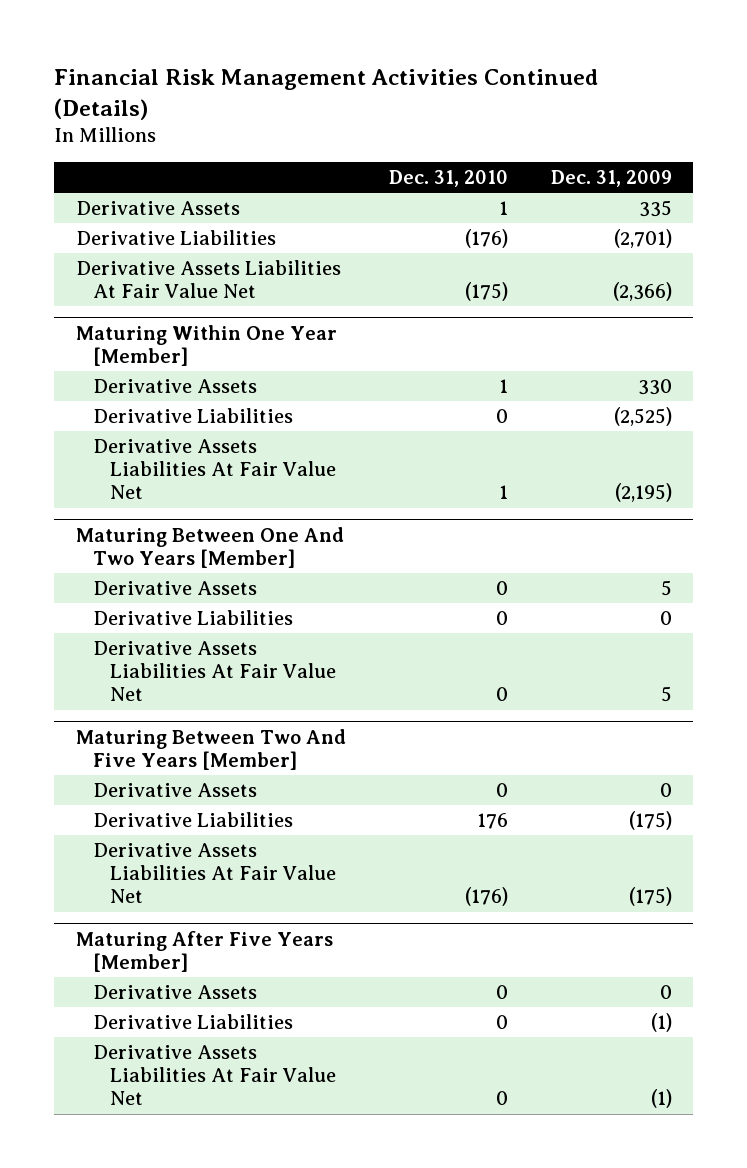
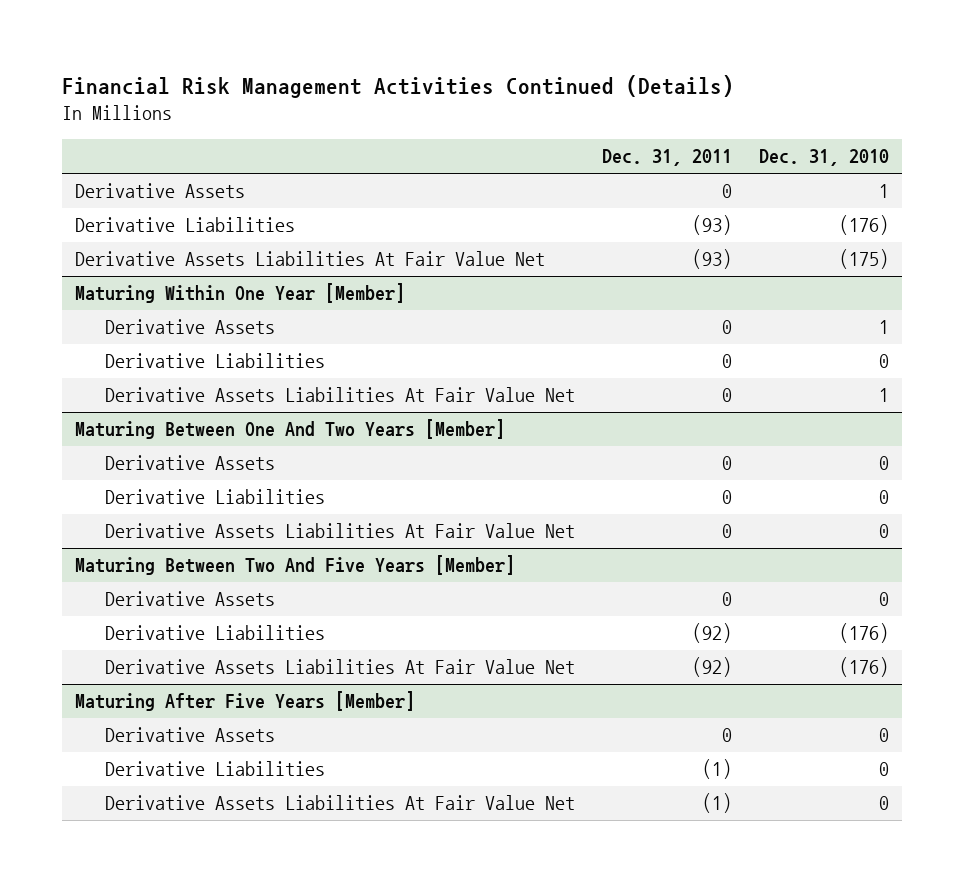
[550,170,672,188] Dec. 31, 2009 -> none
none -> [601,149,732,167] Dec. 31, 2011
[476,812,508,829] 176 -> [838,623,889,644] (176)

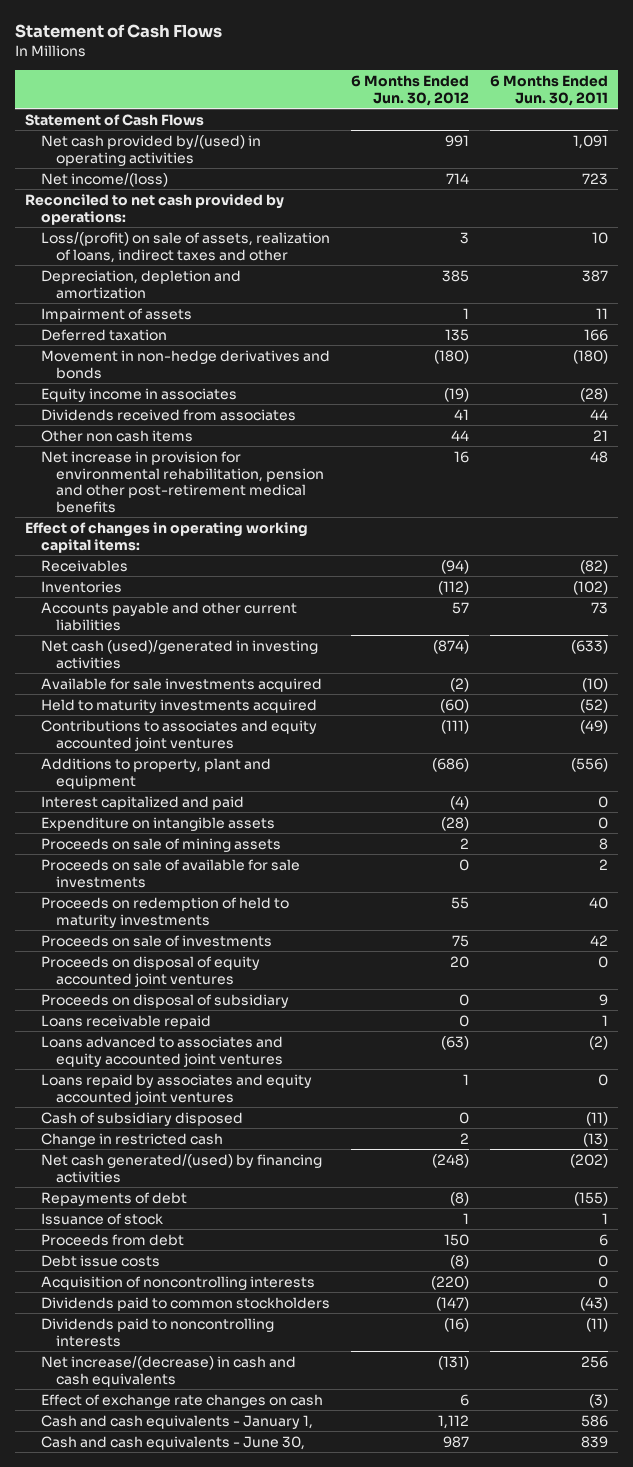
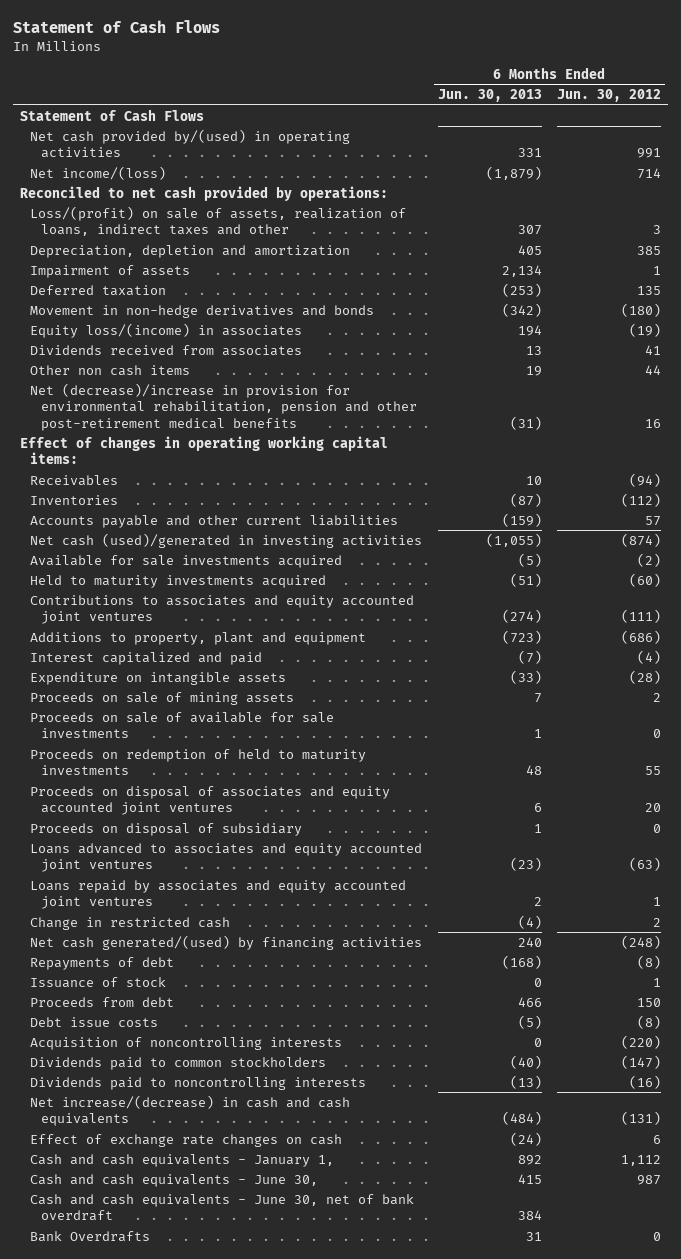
[489,75,608,106] 6 Months Ended Jun. 30, 2011 -> none
none -> [437,88,542,102] Jun. 30, 2013
[40,387,237,402] Equity income in associates -> [30,322,303,338] Equity loss/(income) in associates
[40,450,324,514] Net increase in provision for environmental rehabilitation, pension and other post-retirement medical benefits -> [30,382,417,431] Net (decrease)/increase in provision for environmental rehabilitation, pension and other post-retirement medical benefits
[40,934,272,947] Proceeds on sale of investments -> none
[40,955,260,987] Proceeds on disposal of equity accounted joint ventures -> [30,785,391,816] Proceeds on disposal of associates and equity accounted joint ventures
[40,1014,211,1029] Loans receivable repaid -> none
[40,1111,243,1126] Cash of subsidiary disposed -> none
none -> [30,1193,415,1222] Cash and cash equivalents - June 30, net of bank overdraft
none -> [30,1230,151,1242] Bank Overdrafts

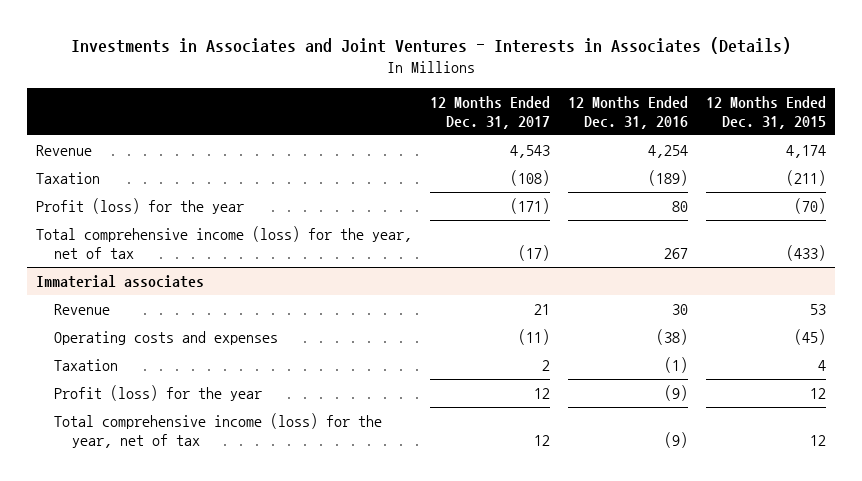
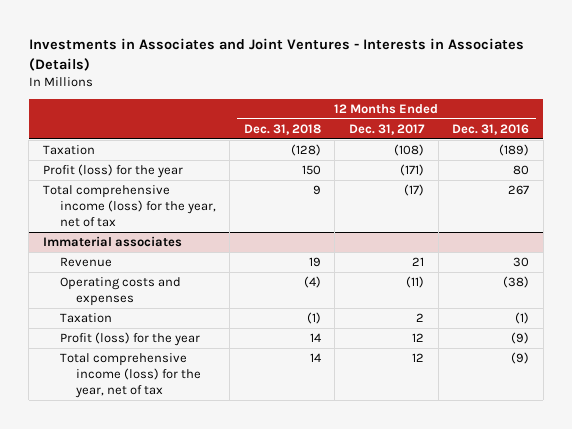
[706,95,827,129] 12 Months Ended Dec. 31, 2015 -> none
none -> [243,123,321,135] Dec. 31, 2018
[35,144,92,156] Revenue -> none

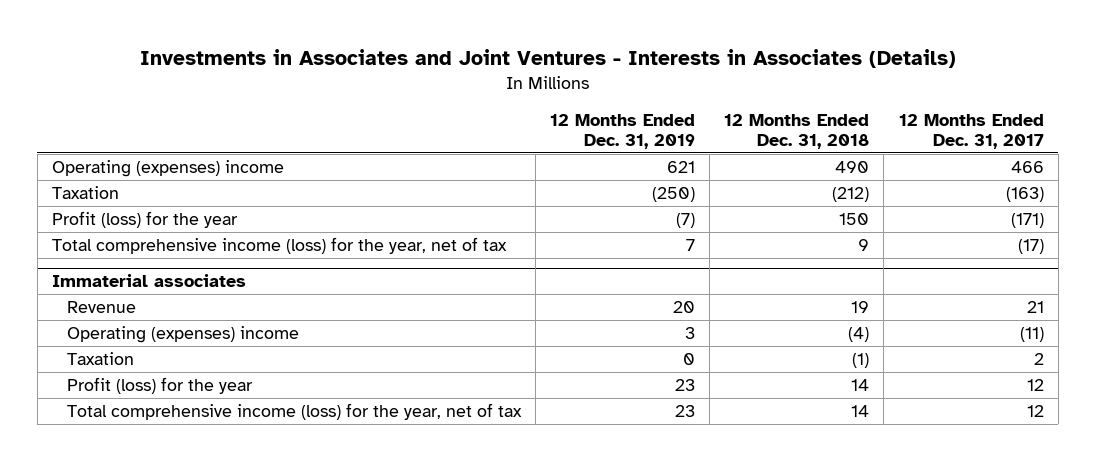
[452,123,530,135] Dec. 31, 2016 -> none
none -> [550,113,696,150] 12 Months Ended Dec. 31, 2019
none -> [51,159,284,177] Operating (expenses) income
[290,144,321,157] (128) -> [832,186,870,202] (212)
[393,144,424,157] (108) -> [1005,186,1044,202] (163)
[59,277,181,307] Operating costs and expenses -> [67,325,300,343] Operating (expenses) income

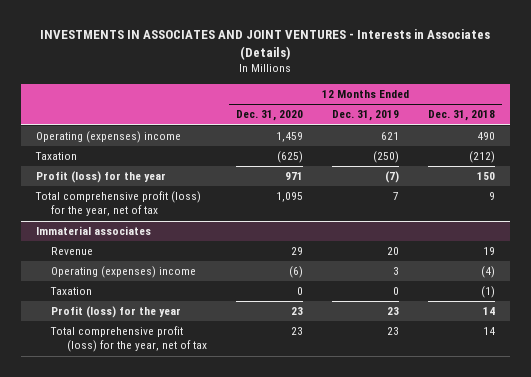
[139,48,956,68] Investments in Associates and Joint Ventures - Interests in Associates (Details) -> [40,28,491,60] INVESTMENTS IN ASSOCIATES AND JOINT VENTURES - Interests in Associates (Details)
[898,113,1044,150] 12 Months Ended Dec. 31, 2017 -> none
none -> [236,110,304,122] Dec. 31, 2020
[51,236,507,254] Total comprehensive income (loss) for the year, net of tax -> [34,191,201,217] Total comprehensive profit (loss) for the year, net of tax
[67,402,523,420] Total comprehensive income (loss) for the year, net of tax -> [50,326,208,353] Total comprehensive profit (loss) for the year, net of tax

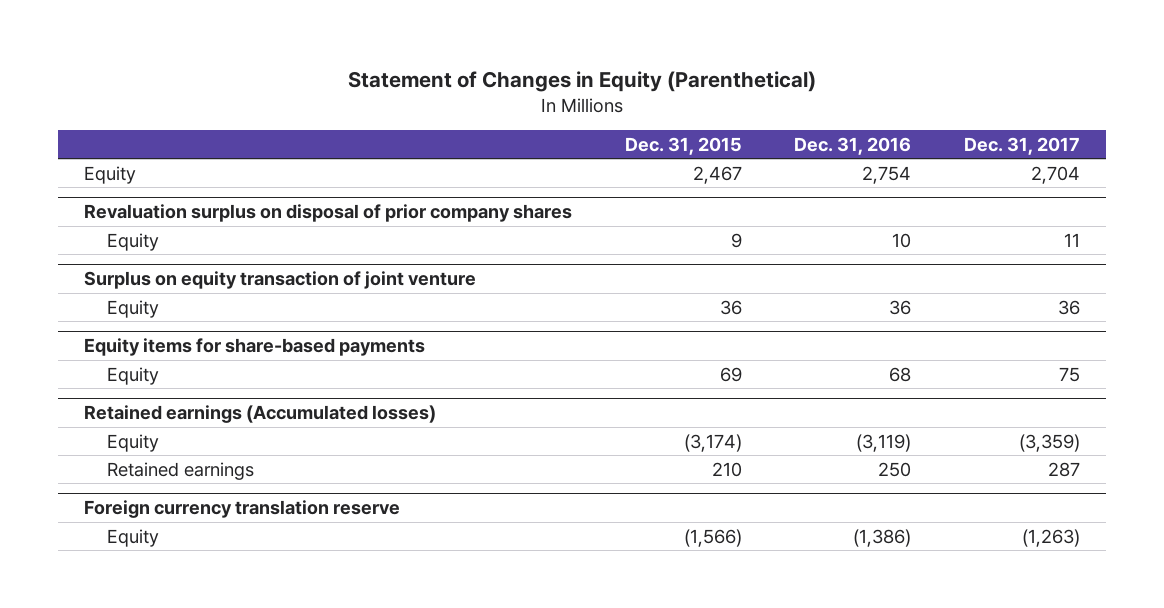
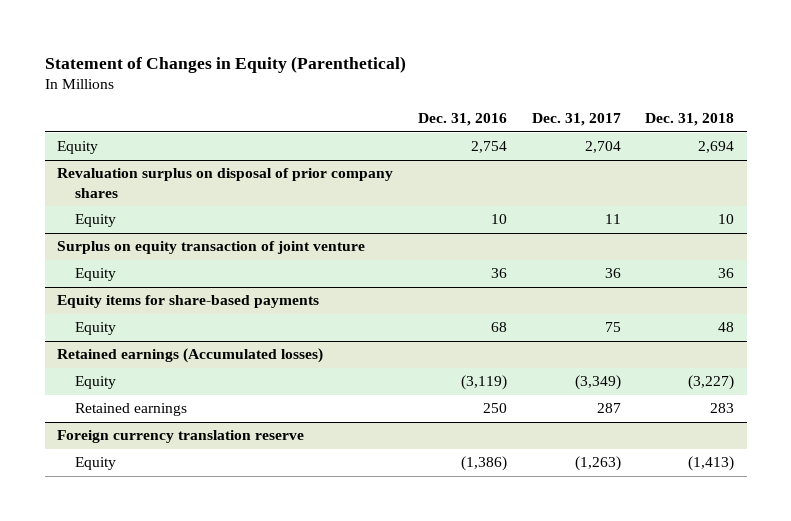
[624,136,742,155] Dec. 31, 2015 -> none
none -> [645,113,735,127] Dec. 31, 2018
[1018,433,1080,452] (3,359) -> [574,375,621,391] (3,349)

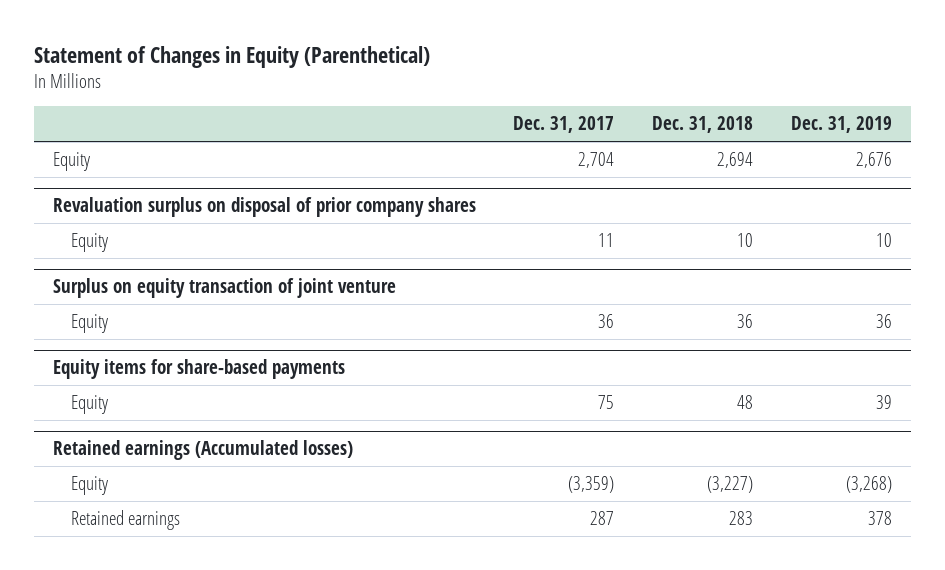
[417,113,507,127] Dec. 31, 2016 -> none
none -> [790,116,892,134] Dec. 31, 2019
[574,375,621,391] (3,349) -> [568,476,615,494] (3,359)
[57,430,305,444] Foreign currency translation reserve -> none
[75,457,117,471] Equity -> none

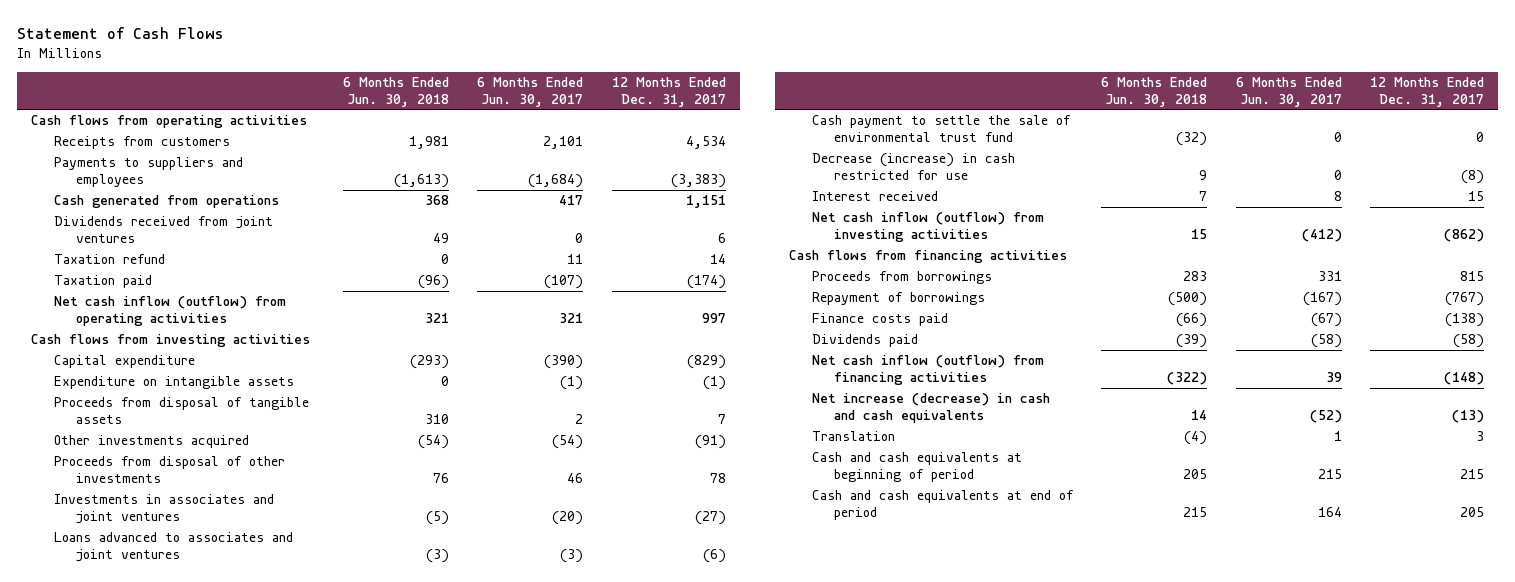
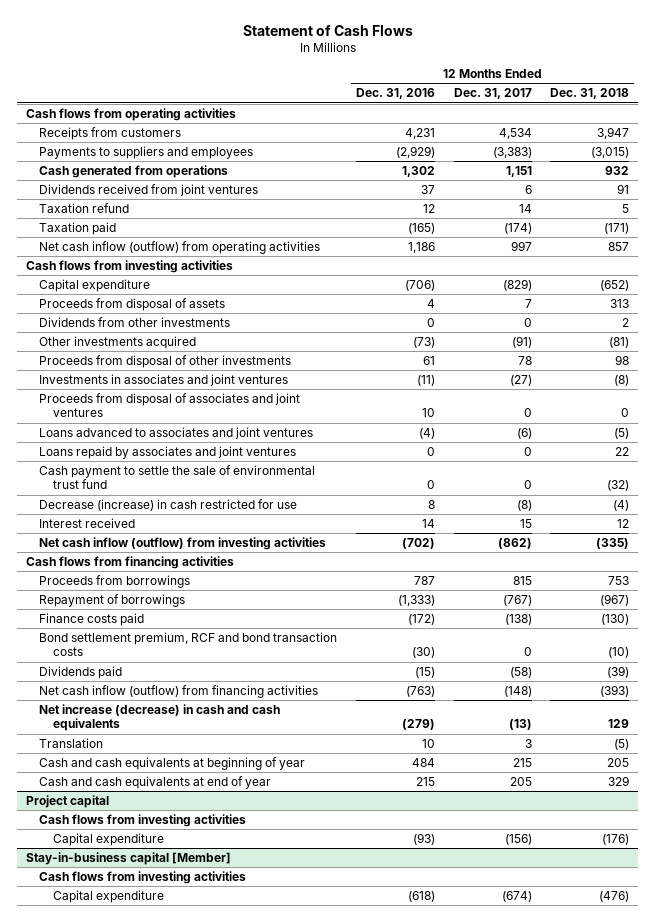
[342,77,449,107] 6 Months Ended Jun. 30, 2018 -> none
[477,77,584,107] 6 Months Ended Jun. 30, 2017 -> none
none -> [356,88,436,100] Dec. 31, 2016
none -> [550,88,630,100] Dec. 31, 2018
[53,376,294,390] Expenditure on intangible assets -> none
[53,397,309,424] Proceeds from disposal of tangible assets -> [39,298,226,312] Proceeds from disposal of assets
none -> [39,317,231,328] Dividends from other investments
none -> [39,393,301,418] Proceeds from disposal of associates and joint ventures
none -> [39,446,297,460] Loans repaid by associates and joint ventures
none -> [39,632,338,657] Bond settlement premium, RCF and bond transaction costs
[811,452,1022,482] Cash and cash equivalents at beginning of period -> [39,757,306,771] Cash and cash equivalents at beginning of year
[811,490,1074,520] Cash and cash equivalents at end of period -> [39,776,272,790] Cash and cash equivalents at end of year
none -> [26,795,110,809] Project capital
none -> [39,814,247,828] Cash flows from investing activities
none -> [52,833,164,847] Capital expenditure
none -> [26,852,232,866] Stay-in-business capital [Member]
none -> [39,871,247,885] Cash flows from investing activities
none -> [52,890,164,904] Capital expenditure

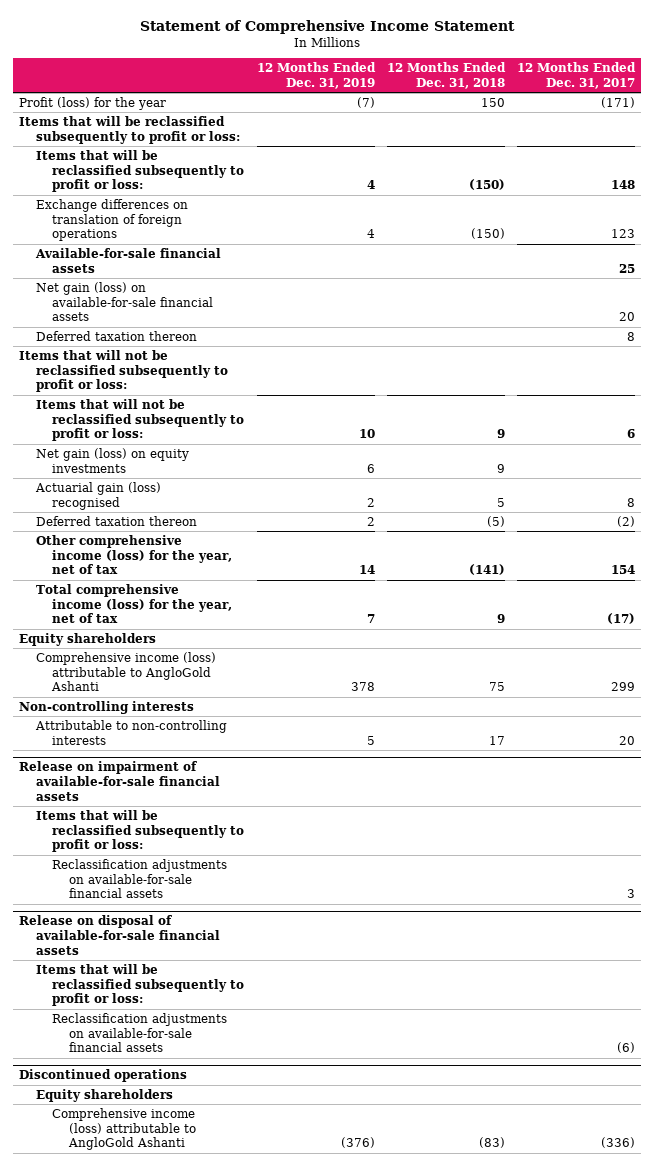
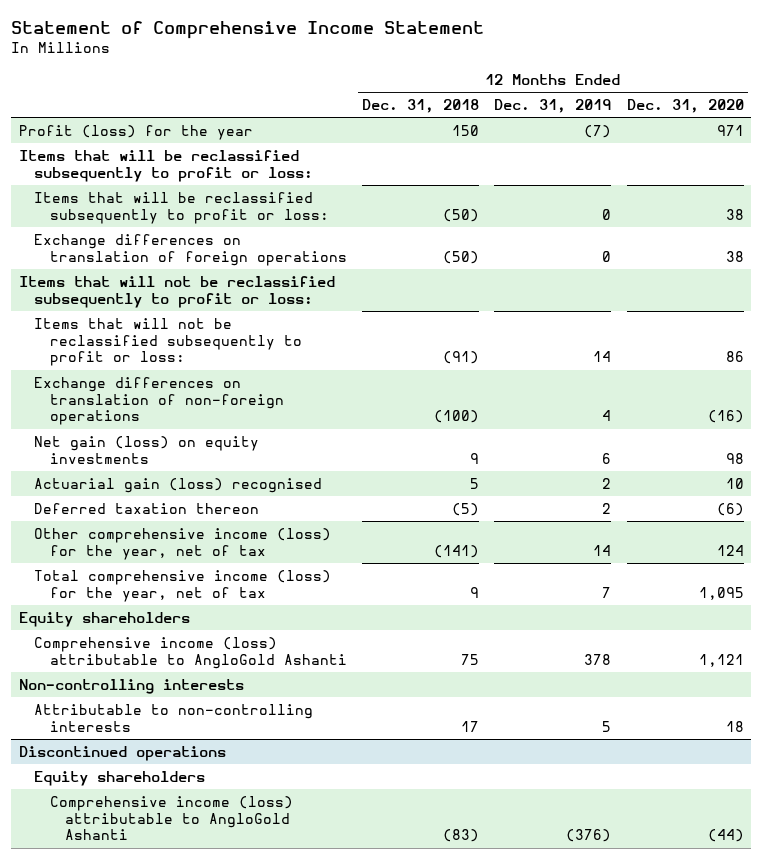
[517,62,637,89] 12 Months Ended Dec. 31, 2017 -> none
none -> [626,99,744,114] Dec. 31, 2020
[34,247,221,273] Available-for-sale financial assets -> none
[35,281,214,322] Net gain (loss) on available-for-sale financial assets -> none
[35,330,197,341] Deferred taxation thereon -> none
[366,180,375,190] 4 -> [602,208,612,220] 0
[468,179,505,191] (150) -> [442,208,479,222] (50)
[366,229,375,239] 4 -> [602,250,612,262] 0
[470,228,505,240] (150) -> [442,250,479,264] (50)
[358,429,375,439] 10 -> [593,351,612,363] 14
[496,429,505,439] 9 -> [442,351,479,365] (91)
none -> [34,376,284,426] Exchange differences on translation of non-foreign operations
[19,761,220,801] Release on impairment of available-for-sale financial assets -> none
[35,809,245,853] Items that will be reclassified subsequently to profit or loss: -> none
[52,858,228,899] Reclassification adjustments on available-for-sale financial assets -> none
[19,915,220,955] Release on disposal of available-for-sale financial assets -> none
[35,963,245,1007] Items that will be reclassified subsequently to profit or loss: -> none
[52,1012,228,1053] Reclassification adjustments on available-for-sale financial assets -> none

